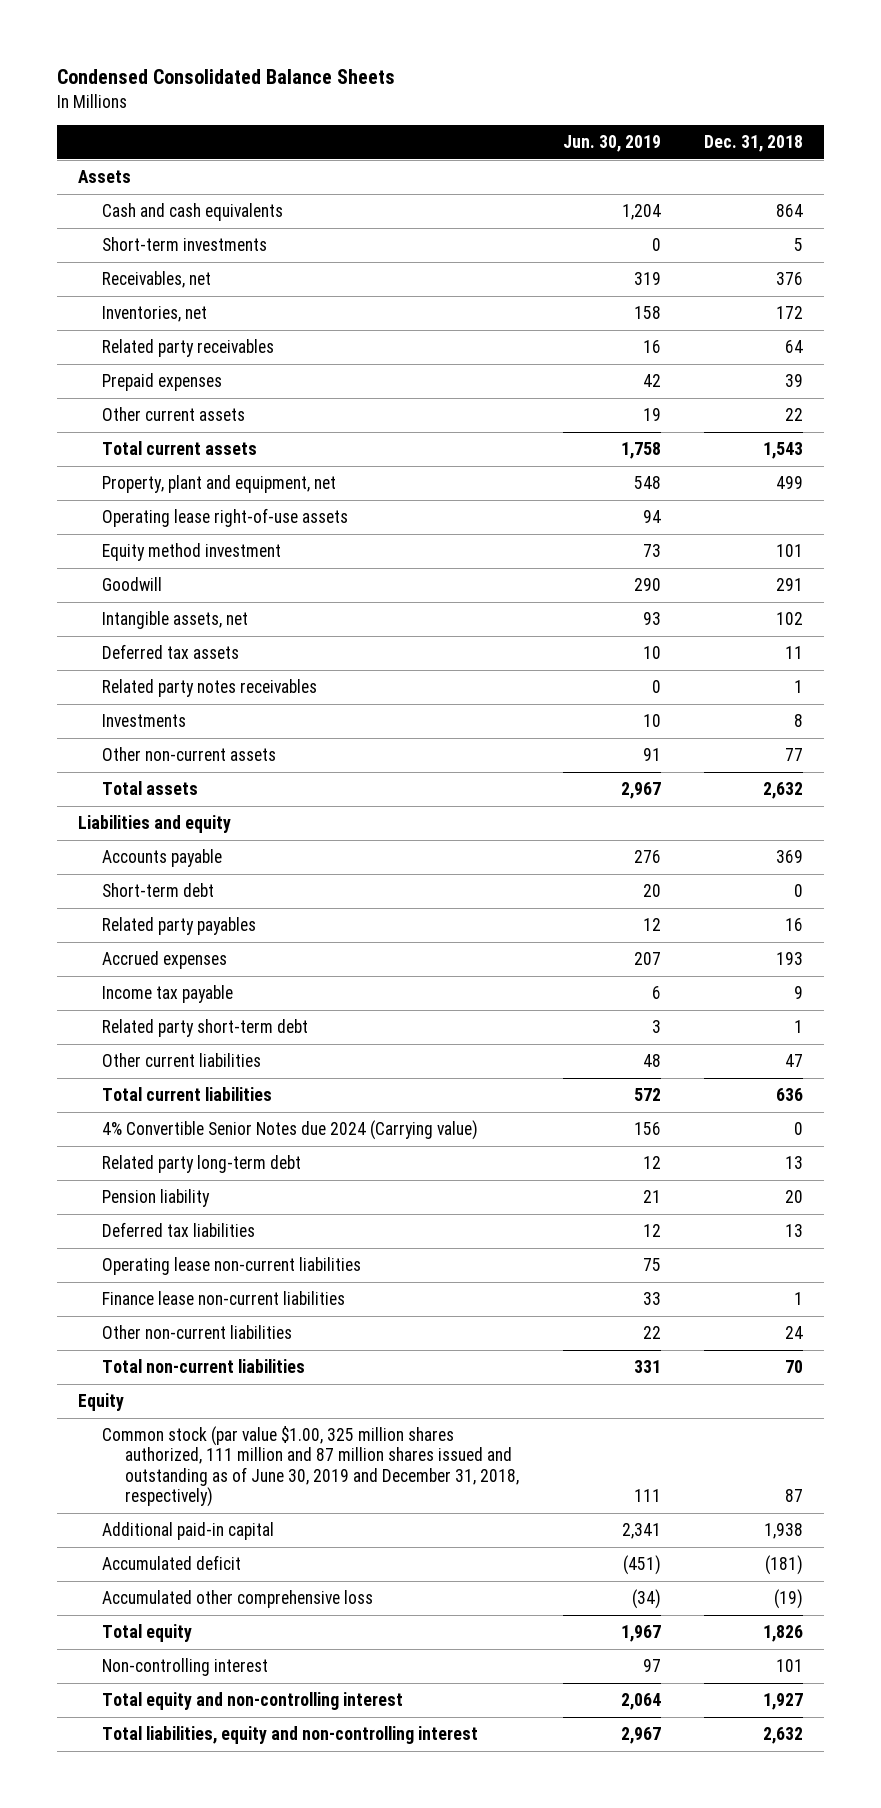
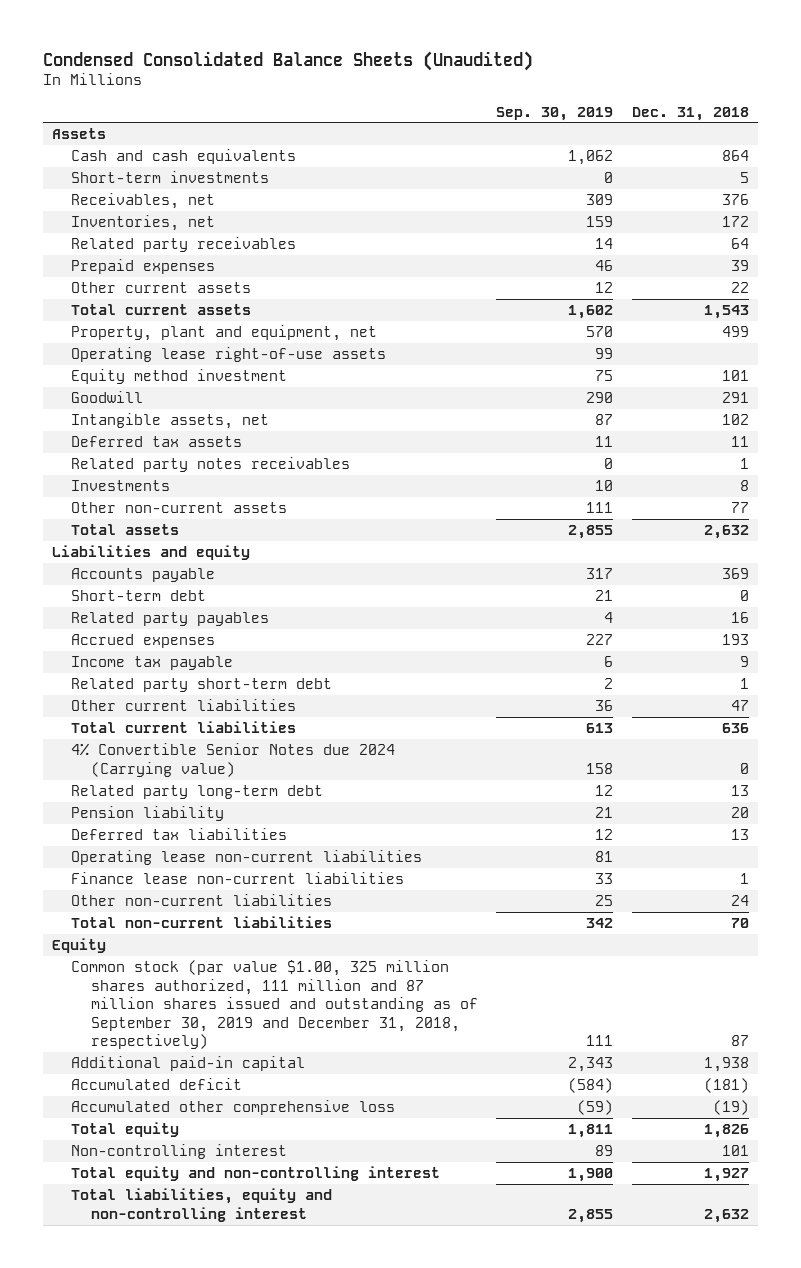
[56,68,395,84] Condensed Consolidated Balance Sheets -> [42,50,533,71] Condensed Consolidated Balance Sheets (Unaudited)
[562,135,661,153] Jun. 30, 2019 -> none
none -> [496,106,614,121] Sep. 30, 2019
[101,1425,520,1508] Common stock (par value $1.00, 325 million shares authorized, 111 million and 87 million shares issued and outstanding as of June 30, 2019 and December 31, 2018, respectively) -> [71,960,478,1050] Common stock (par value $1.00, 325 million shares authorized, 111 million and 87 million shares issued and outstanding as of September 30, 2019 and December 31, 2018, respectively)

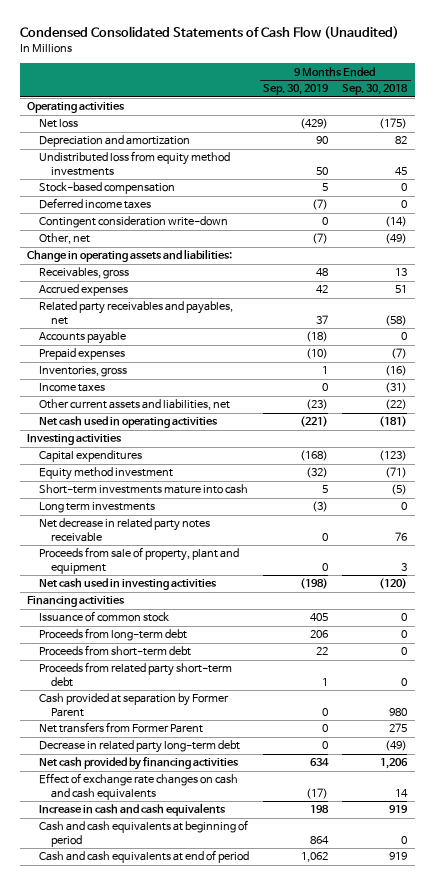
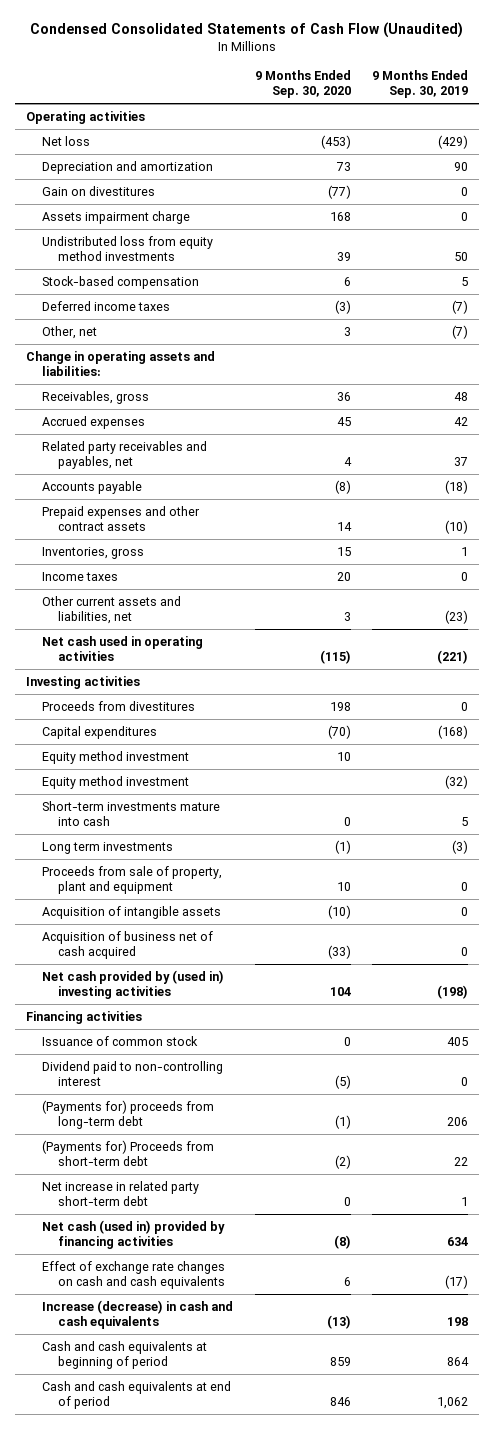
[342,84,409,96] Sep. 30, 2018 -> none
none -> [254,69,351,99] 9 Months Ended Sep. 30, 2020
none -> [42,185,156,196] Gain on divestitures
none -> [42,210,191,224] Assets impairment charge
[39,216,229,229] Contingent consideration write-down -> none
[39,348,126,361] Prepaid expenses -> [42,505,201,532] Prepaid expenses and other contract assets
none -> [42,700,196,711] Proceeds from divestitures
none -> [42,750,190,764] Equity method investment
[39,518,211,542] Net decrease in related party notes receivable -> none
none -> [42,905,222,919] Acquisition of intangible assets
none -> [42,930,214,960] Acquisition of business net of cash acquired
[39,578,218,591] Net cash used in investing activities -> [42,969,225,1000] Net cash provided by (used in) investing activities
[39,693,230,717] Cash provided at separation by Former Parent -> none
[39,722,204,734] Net transfers from Former Parent -> none
[39,740,241,754] Decrease in related party long-term debt -> none
none -> [42,1060,224,1087] Dividend paid to non-controlling interest
[39,628,188,642] Proceeds from long-term debt -> [42,1099,215,1130] (Payments for) proceeds from long-term debt
[39,645,192,657] Proceeds from short-term debt -> [42,1139,215,1167] (Payments for) Proceeds from short-term debt
[39,662,233,687] Proceeds from related party short-term debt -> [42,1180,200,1207] Net increase in related party short-term debt
[39,757,240,771] Net cash provided by financing activities -> [42,1219,226,1250] Net cash (used in) provided by financing activities
[39,803,227,817] Increase in cash and cash equivalents -> [42,1299,234,1330] Increase (decrease) in cash and cash equivalents

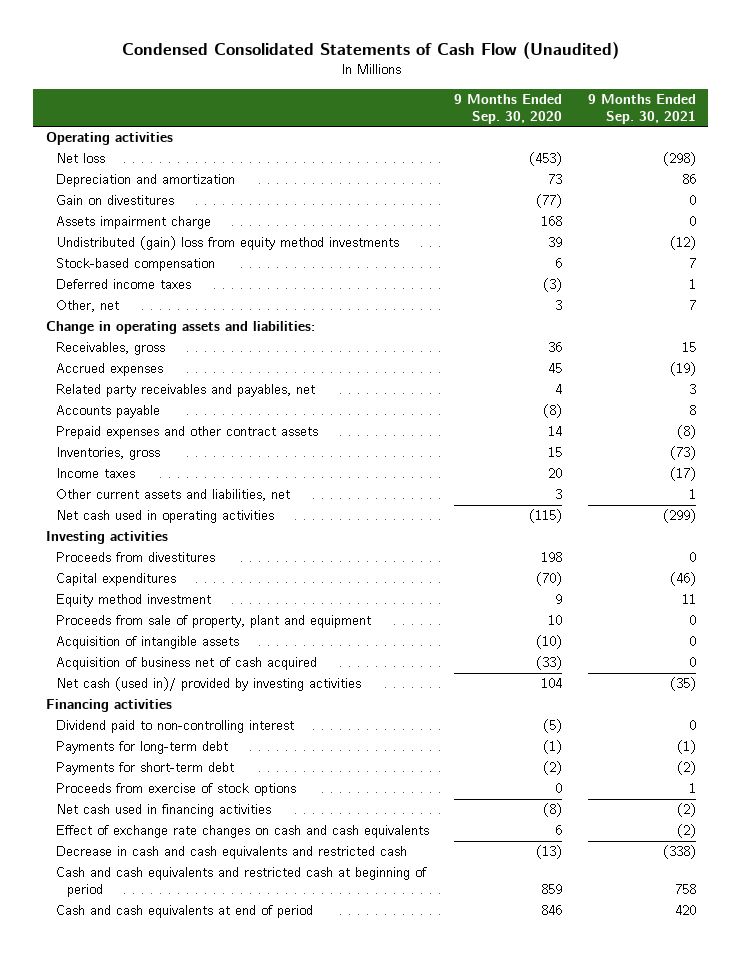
[372,69,469,99] 9 Months Ended Sep. 30, 2019 -> none
none -> [587,93,696,124] 9 Months Ended Sep. 30, 2021
[42,235,214,262] Undistributed loss from equity method investments -> [56,236,400,251] Undistributed (gain) loss from equity method investments
[42,775,190,789] Equity method investment -> none
[42,800,221,827] Short-term investments mature into cash -> none
[42,841,174,854] Long term investments -> none
[336,751,351,761] 10 -> [555,594,563,605] 9
[42,969,225,1000] Net cash provided by (used in) investing activities -> [56,677,362,692] Net cash (used in)/ provided by investing activities
[42,1035,199,1046] Issuance of common stock -> none
[42,1180,200,1207] Net increase in related party short-term debt -> none
[42,1099,215,1130] (Payments for) proceeds from long-term debt -> [56,741,229,755] Payments for long-term debt
[42,1139,215,1167] (Payments for) Proceeds from short-term debt -> [56,762,235,776] Payments for short-term debt
none -> [56,783,297,797] Proceeds from exercise of stock options
[42,1219,226,1250] Net cash (used in) provided by financing activities -> [56,804,272,818] Net cash used in financing activities
[42,1299,234,1330] Increase (decrease) in cash and cash equivalents -> [56,846,408,860] Decrease in cash and cash equivalents and restricted cash
[42,1340,208,1370] Cash and cash equivalents at beginning of period -> [56,867,428,898] Cash and cash equivalents and restricted cash at beginning of period

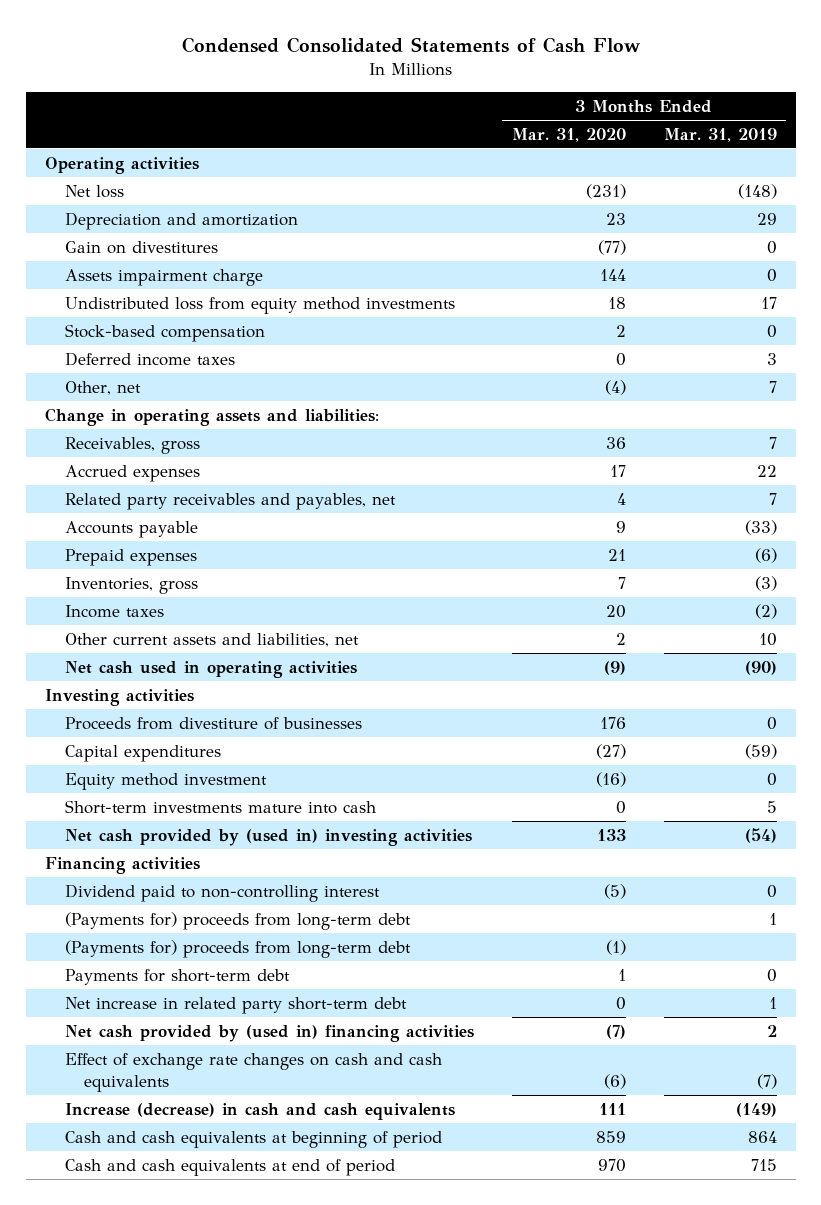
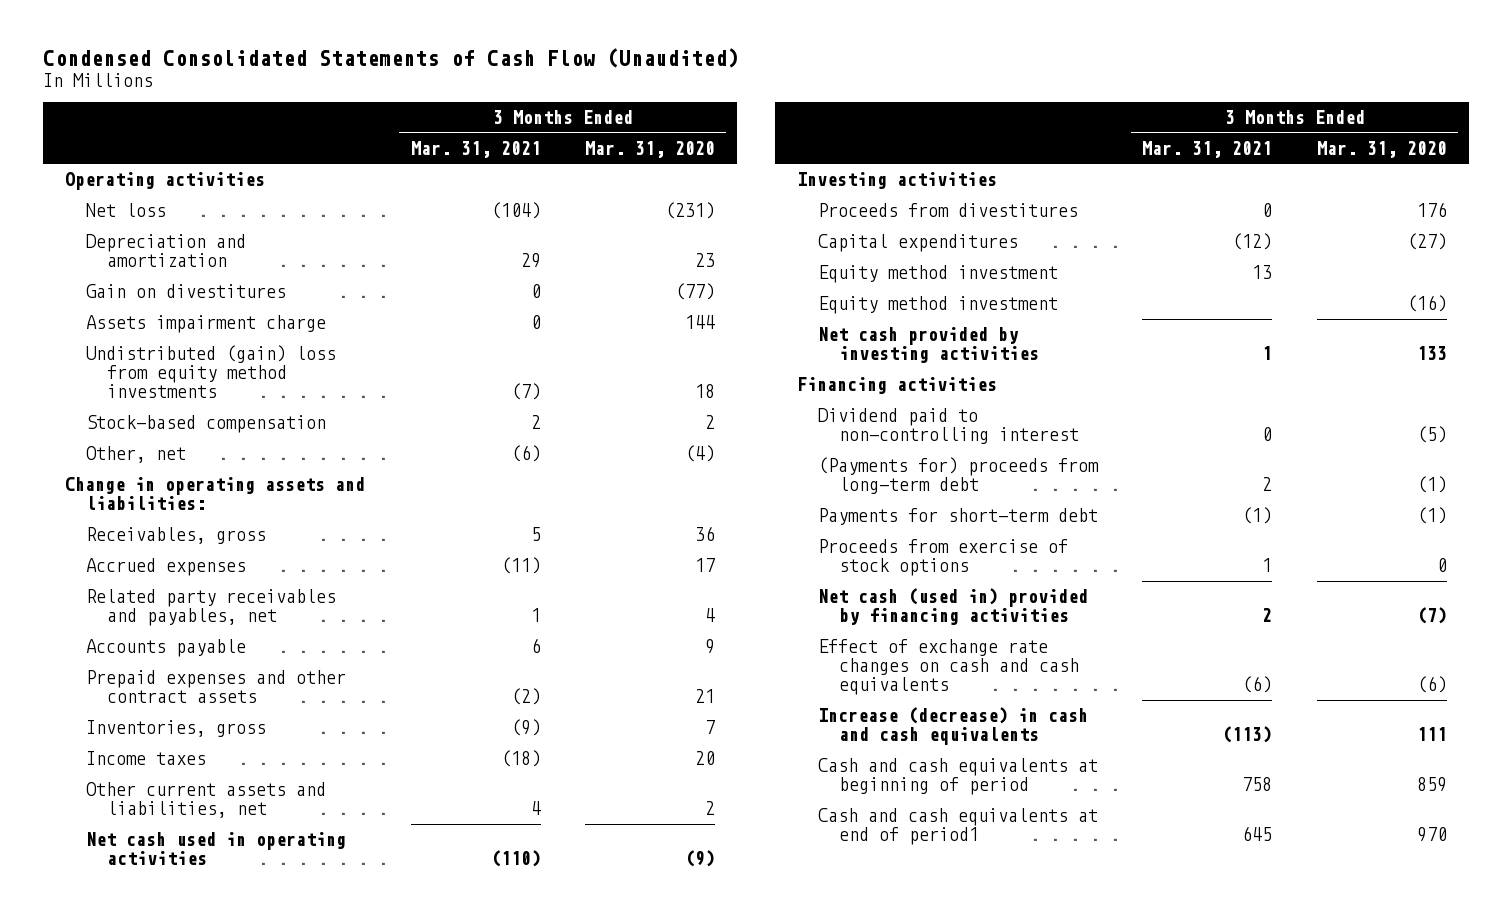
[181,37,641,54] Condensed Consolidated Statements of Cash Flow -> [43,48,740,69] Condensed Consolidated Statements of Cash Flow (Unaudited)
[663,127,777,142] Mar. 31, 2019 -> none
none -> [410,140,541,158] Mar. 31, 2021
[64,296,455,314] Undistributed loss from equity method investments -> [86,345,337,399] Undistributed (gain) loss from equity method investments
[64,351,235,366] Deferred income taxes -> none
[64,548,197,566] Prepaid expenses -> [86,670,347,704] Prepaid expenses and other contract assets
[64,716,362,730] Proceeds from divestiture of businesses -> [817,203,1078,218] Proceeds from divestitures
none -> [817,265,1058,284] Equity method investment
[64,799,376,814] Short-term investments mature into cash -> none
[64,828,472,846] Net cash provided by (used in) investing activities -> [817,327,1039,364] Net cash provided by investing activities
[64,911,411,930] (Payments for) proceeds from long-term debt -> none
[64,996,407,1014] Net increase in related party short-term debt -> none
[617,968,626,981] 1 -> [1416,507,1447,525] (1)
none -> [817,539,1068,577] Proceeds from exercise of stock options
[64,1024,474,1042] Net cash provided by (used in) financing activities -> [817,588,1088,626] Net cash (used in) provided by financing activities
[64,1158,395,1176] Cash and cash equivalents at end of period -> [817,808,1098,846] Cash and cash equivalents at end of period1

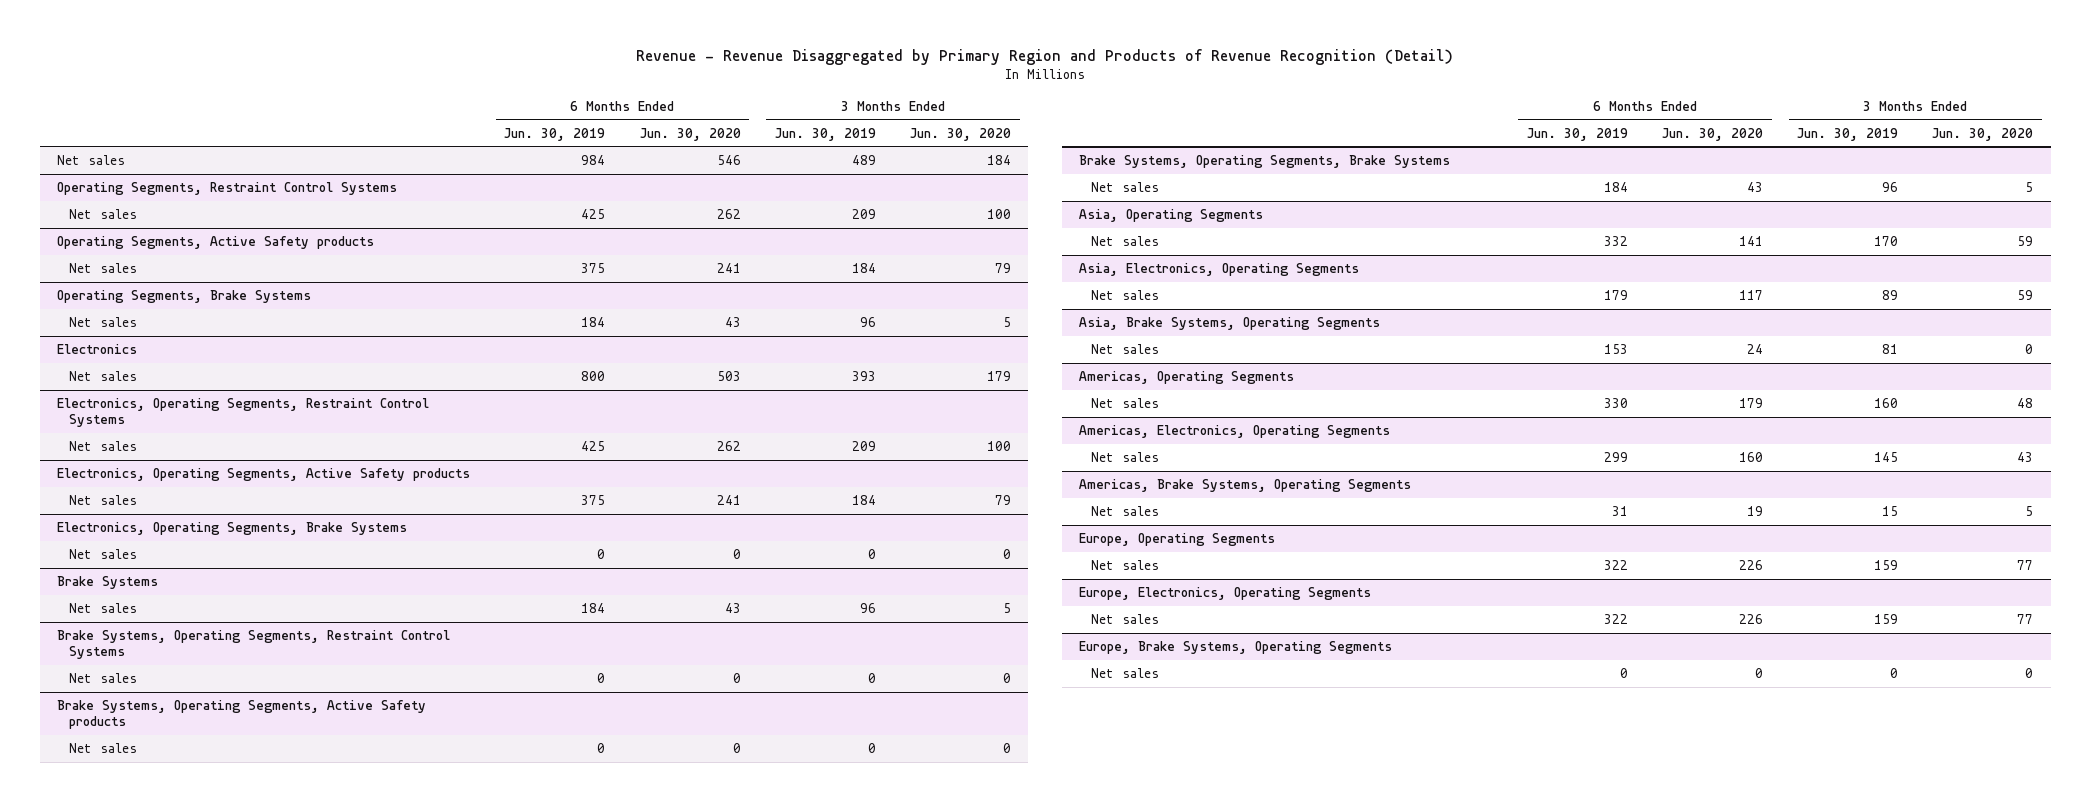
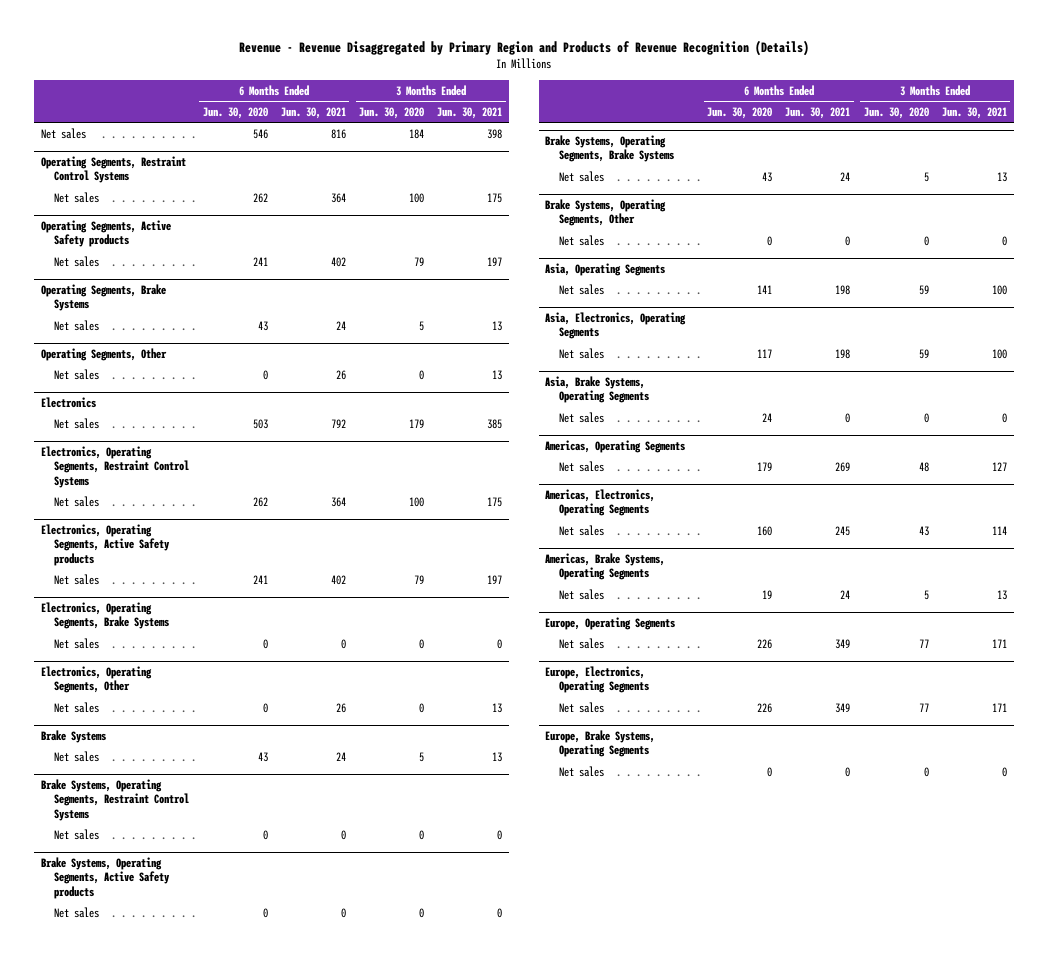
[636,49,1454,66] Revenue - Revenue Disaggregated by Primary Region and Products of Revenue Recognition (Detail) -> [238,40,809,57] Revenue - Revenue Disaggregated by Primary Region and Products of Revenue Recognition (Details)
[504,127,606,141] Jun. 30, 2019 -> none
[774,127,876,141] Jun. 30, 2019 -> none
none -> [280,106,346,119] Jun. 30, 2021
none -> [437,106,503,119] Jun. 30, 2021
none -> [40,347,167,361] Operating Segments, Other
none -> [54,368,100,380] Net sales
none -> [40,665,152,694] Electronics, Operating Segments, Other
none -> [54,701,100,713] Net sales
none -> [545,198,667,227] Brake Systems, Operating Segments, Other
none -> [558,234,604,246] Net sales

